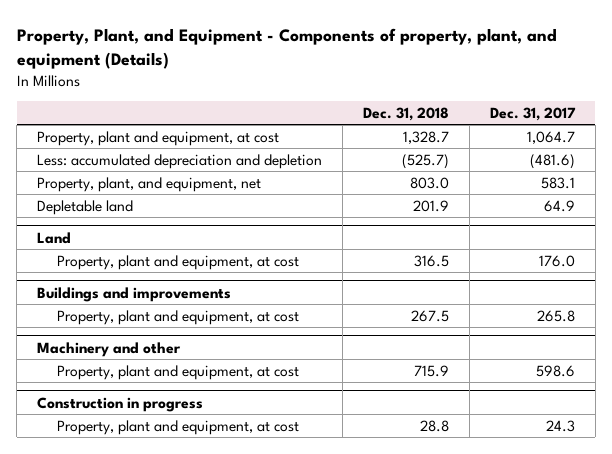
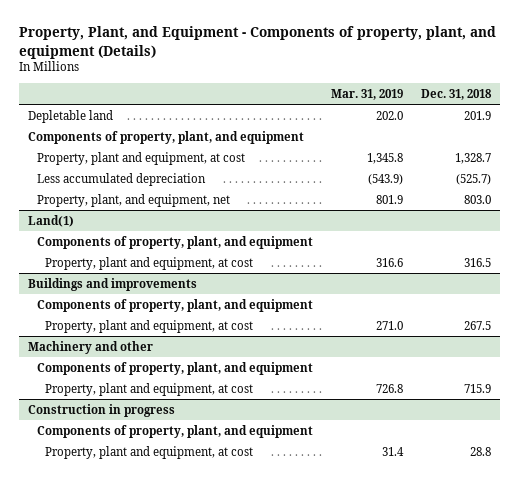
[490,106,577,121] Dec. 31, 2017 -> none
none -> [330,88,403,100] Mar. 31, 2019
[37,199,134,215] Depletable land -> [28,109,114,123] Depletable land
none -> [28,130,305,144] Components of property, plant, and equipment
[37,153,323,169] Less: accumulated depreciation and depletion -> [36,172,206,186] Less accumulated depreciation
[37,231,72,244] Land -> [28,214,75,227] Land(1)
none -> [36,235,313,249] Components of property, plant, and equipment
none -> [36,298,313,312] Components of property, plant, and equipment
none -> [36,361,313,375] Components of property, plant, and equipment
none -> [36,424,313,438] Components of property, plant, and equipment

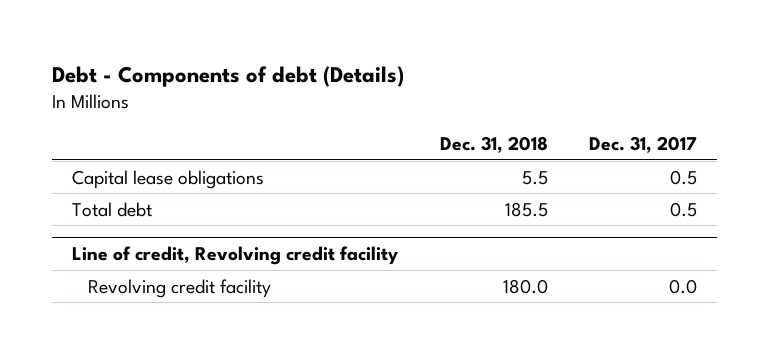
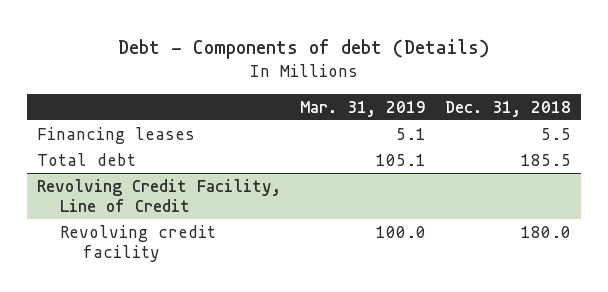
[588,136,697,154] Dec. 31, 2017 -> none
none -> [300,100,427,117] Mar. 31, 2019
[72,169,265,189] Capital lease obligations -> [36,126,195,144] Financing leases
[72,245,399,265] Line of credit, Revolving credit facility -> [36,178,281,212] Revolving Credit Facility, Line of Credit

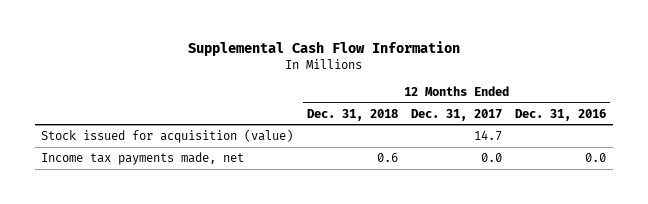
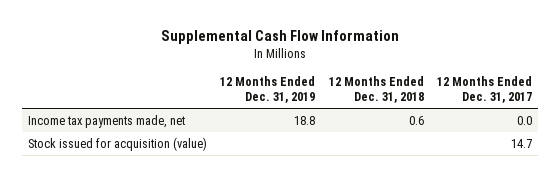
[515,108,607,121] Dec. 31, 2016 -> none
none -> [220,76,316,103] 12 Months Ended Dec. 31, 2019
[41,129,294,144] Stock issued for acquisition (value) -> [28,137,208,152] Stock issued for acquisition (value)

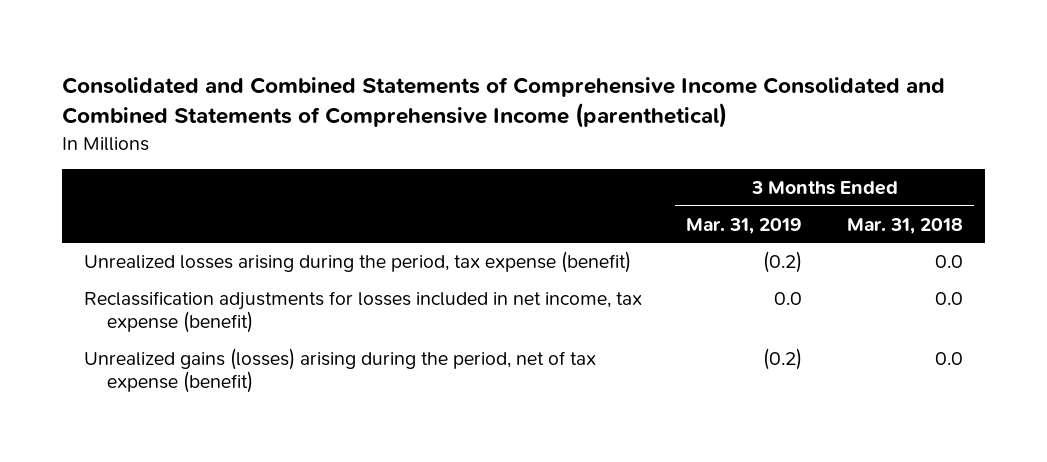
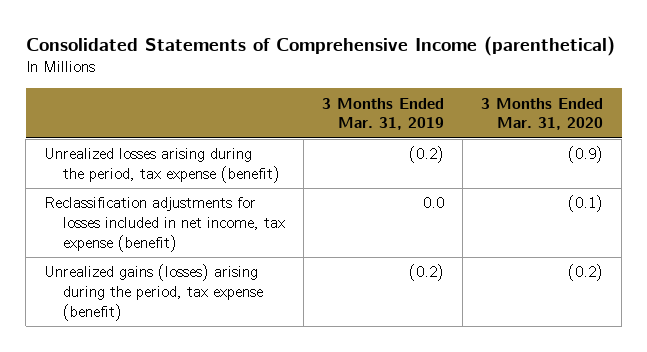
[62,76,946,129] Consolidated and Combined Statements of Comprehensive Income Consolidated and Combined Statements of Comprehensive Income (parenthetical) -> [25,35,615,56] Consolidated Statements of Comprehensive Income (parenthetical)
[846,217,963,234] Mar. 31, 2018 -> none
none -> [481,97,604,131] 3 Months Ended Mar. 31, 2020
[84,347,597,394] Unrealized gains (losses) arising during the period, net of tax expense (benefit) -> [44,264,264,321] Unrealized gains (losses) arising during the period, tax expense (benefit)

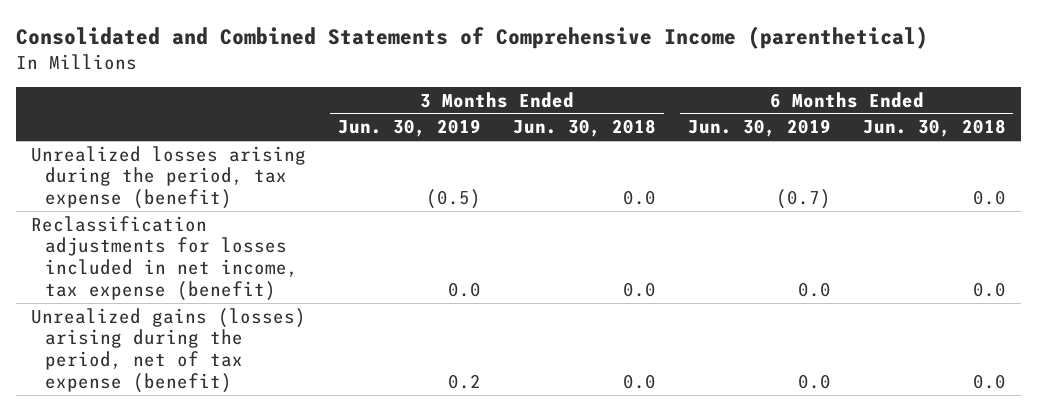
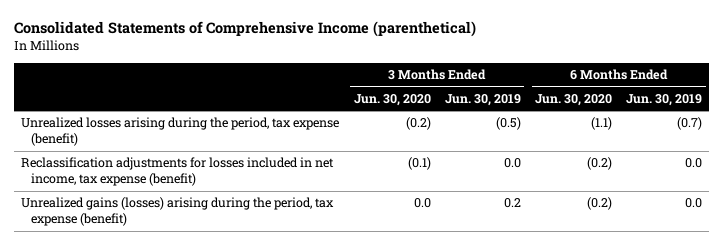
[15,26,928,50] Consolidated and Combined Statements of Comprehensive Income (parenthetical) -> [14,21,477,38] Consolidated Statements of Comprehensive Income (parenthetical)
[513,119,657,138] Jun. 30, 2018 -> none
[862,119,1006,138] Jun. 30, 2018 -> none
none -> [353,93,431,106] Jun. 30, 2020
none -> [535,93,613,106] Jun. 30, 2020
[31,307,307,393] Unrealized gains (losses) arising during the period, net of tax expense (benefit) -> [21,197,335,227] Unrealized gains (losses) arising during the period, tax expense (benefit)

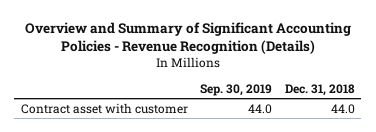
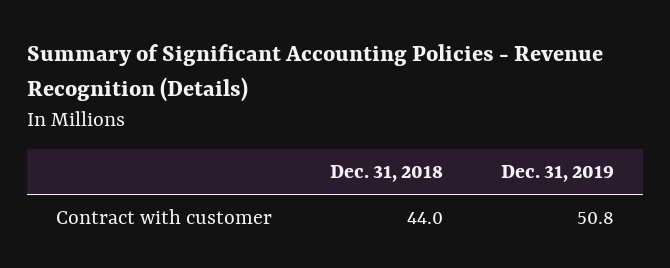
[24,21,351,55] Overview and Summary of Significant Accounting Policies - Revenue Recognition (Details) -> [26,44,603,103] Summary of Significant Accounting Policies - Revenue Recognition (Details)
[200,84,273,97] Sep. 30, 2019 -> none
none -> [500,164,614,182] Dec. 31, 2019
[20,102,188,114] Contract asset with customer -> [55,209,272,225] Contract with customer

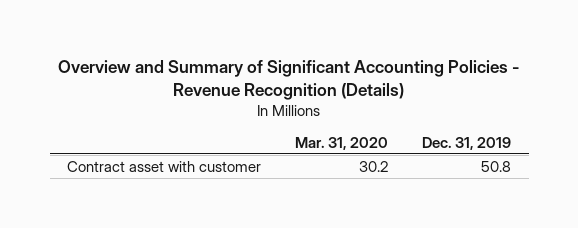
[26,44,603,103] Summary of Significant Accounting Policies - Revenue Recognition (Details) -> [58,59,520,100] Overview and Summary of Significant Accounting Policies - Revenue Recognition (Details)
[329,164,443,182] Dec. 31, 2018 -> none
none -> [295,136,389,150] Mar. 31, 2020
[55,209,272,225] Contract with customer -> [66,160,261,172] Contract asset with customer

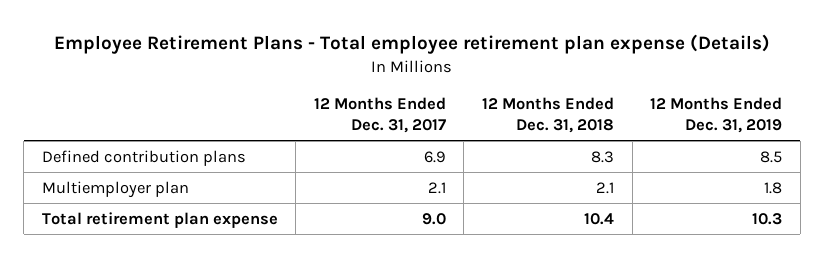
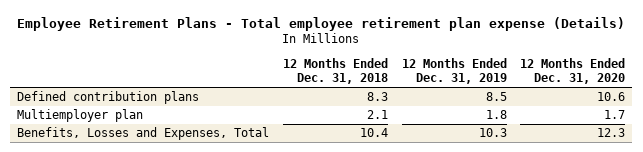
[313,97,446,133] 12 Months Ended Dec. 31, 2017 -> none
none -> [520,58,626,85] 12 Months Ended Dec. 31, 2020
[41,211,278,228] Total retirement plan expense -> [17,127,270,141] Benefits, Losses and Expenses, Total

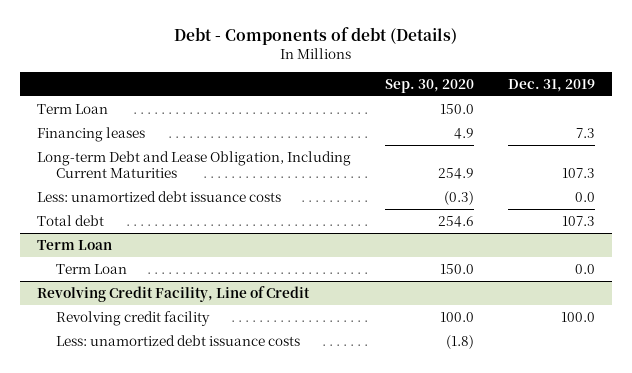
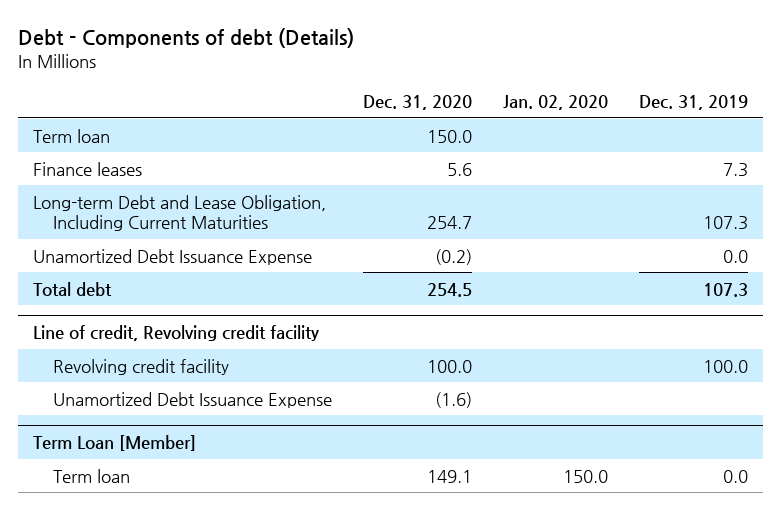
[385,78,475,93] Sep. 30, 2020 -> none
none -> [362,95,472,111] Dec. 31, 2020
none -> [502,95,608,111] Jan. 02, 2020
[37,103,109,114] Term Loan -> [33,128,111,143] Term loan
[37,126,146,142] Financing leases -> [33,161,143,176] Finance leases
[37,190,282,202] Less: unamortized debt issuance costs -> [33,248,313,265] Unamortized Debt Issuance Expense
[37,239,113,250] Term Loan -> none
[55,263,127,274] Term Loan -> none
[37,285,311,302] Revolving Credit Facility, Line of Credit -> [33,325,320,342] Line of credit, Revolving credit facility
[55,334,300,346] Less: unamortized debt issuance costs -> [52,391,332,408] Unamortized Debt Issuance Expense
none -> [33,435,197,452] Term Loan [Member]
none -> [52,468,130,483] Term loan

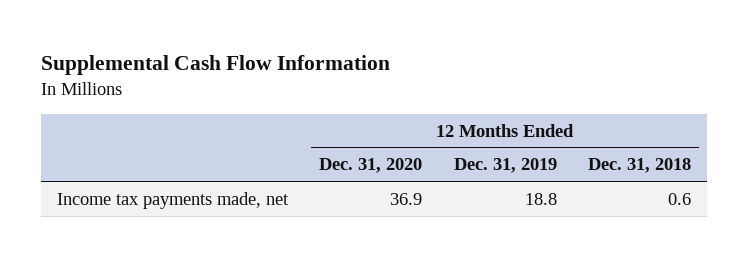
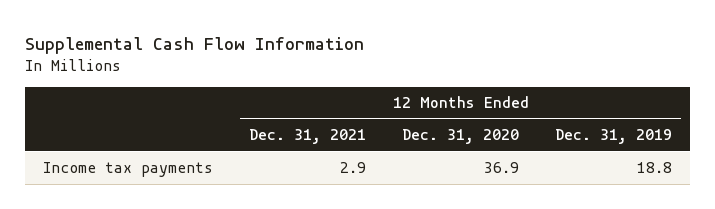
[588,158,692,174] Dec. 31, 2018 -> none
none -> [249,129,367,145] Dec. 31, 2021
[56,191,289,209] Income tax payments made, net -> [43,162,214,178] Income tax payments

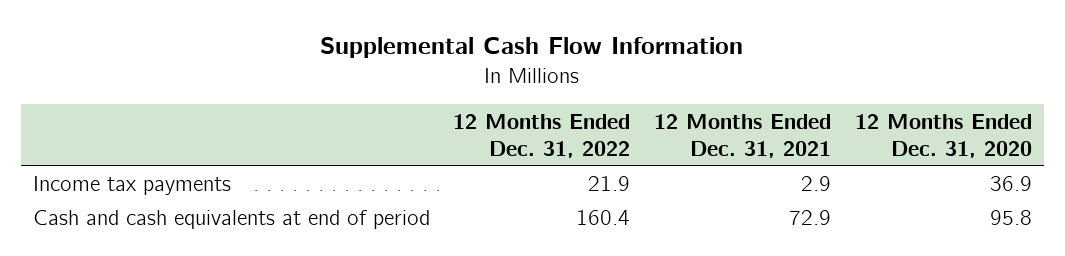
[555,129,673,145] Dec. 31, 2019 -> none
none -> [453,113,631,159] 12 Months Ended Dec. 31, 2022
none -> [32,210,430,230] Cash and cash equivalents at end of period

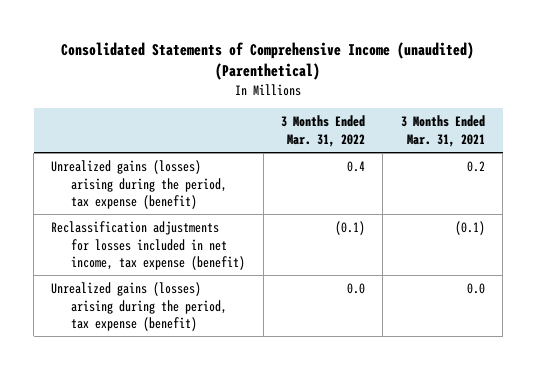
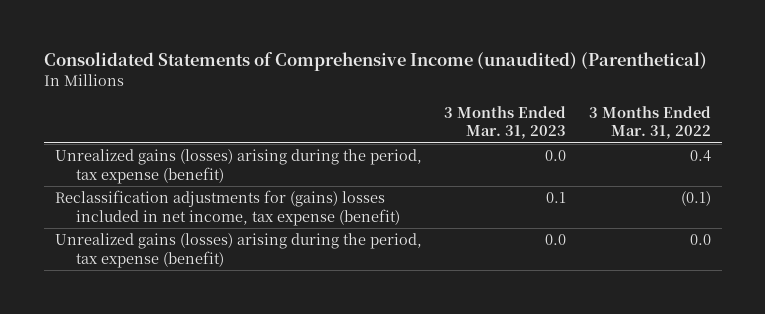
[400,115,485,147] 3 Months Ended Mar. 31, 2021 -> none
none -> [444,105,567,139] 3 Months Ended Mar. 31, 2023
[51,221,246,270] Reclassification adjustments for losses included in net income, tax expense (benefit) -> [54,190,400,226] Reclassification adjustments for (gains) losses included in net income, tax expense (benefit)

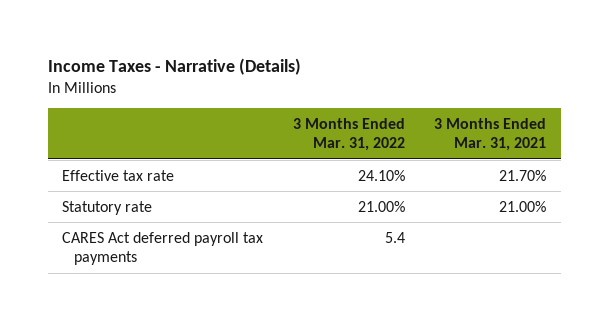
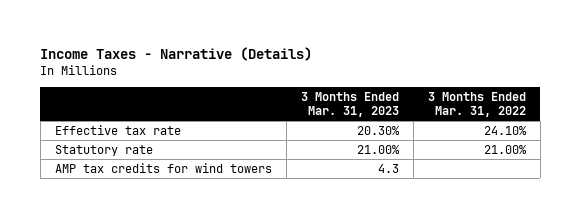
[434,117,547,152] 3 Months Ended Mar. 31, 2021 -> none
none -> [300,91,399,118] 3 Months Ended Mar. 31, 2023
[62,231,264,266] CARES Act deferred payroll tax payments -> none
none -> [54,162,272,173] AMP tax credits for wind towers

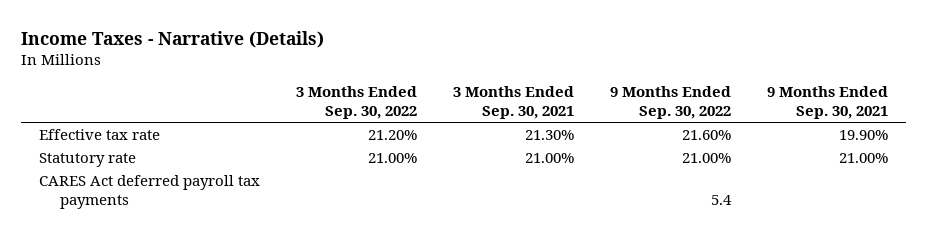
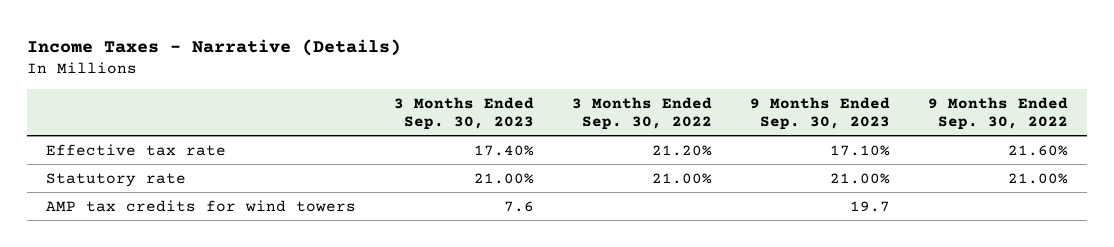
[453,85,575,120] 3 Months Ended Sep. 30, 2021 -> none
[767,85,889,120] 9 Months Ended Sep. 30, 2021 -> none
none -> [394,96,535,130] 3 Months Ended Sep. 30, 2023
none -> [750,96,891,130] 9 Months Ended Sep. 30, 2023
[39,174,261,210] CARES Act deferred payroll tax payments -> none
none -> [46,199,357,212] AMP tax credits for wind towers

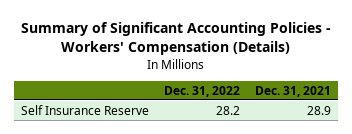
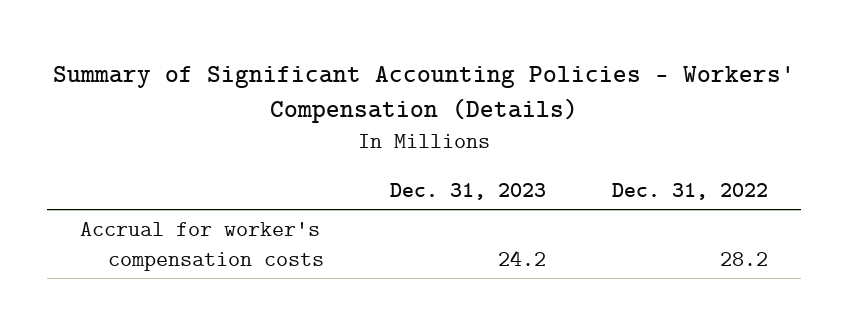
[254,85,331,97] Dec. 31, 2021 -> none
none -> [389,182,546,200] Dec. 31, 2023
[21,104,150,115] Self Insurance Reserve -> [80,222,324,271] Accrual for worker's compensation costs

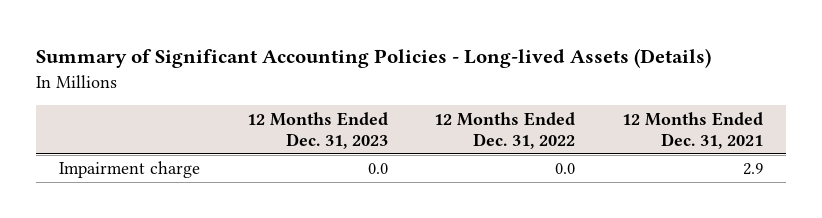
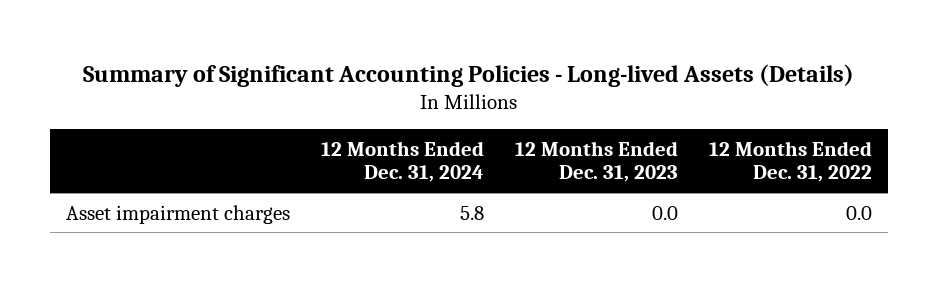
[621,111,763,150] 12 Months Ended Dec. 31, 2021 -> none
none -> [321,141,485,183] 12 Months Ended Dec. 31, 2024
[59,161,201,179] Impairment charge -> [65,204,290,224] Asset impairment charges

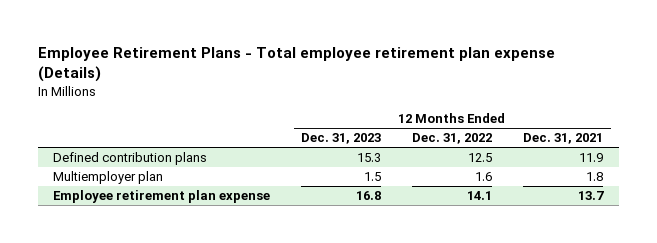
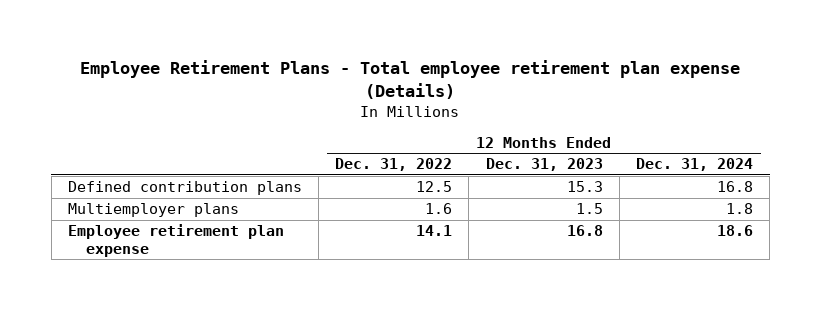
[523,133,604,145] Dec. 31, 2021 -> none
none -> [635,158,753,172] Dec. 31, 2024
[53,171,164,185] Multiemployer plan -> [67,203,239,218] Multiemployer plans

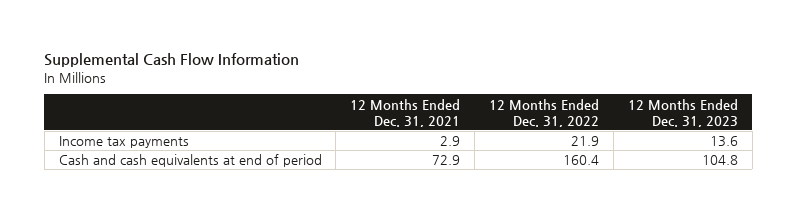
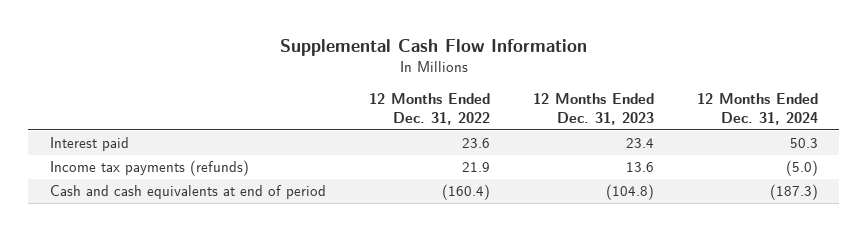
[350,98,461,127] 12 Months Ended Dec. 31, 2021 -> none
none -> [696,93,818,126] 12 Months Ended Dec. 31, 2024
none -> [49,137,129,152] Interest paid
[58,136,189,149] Income tax payments -> [49,160,249,177] Income tax payments (refunds)
[563,155,600,166] 160.4 -> [441,184,490,201] (160.4)
[701,155,738,166] 104.8 -> [605,184,654,201] (104.8)

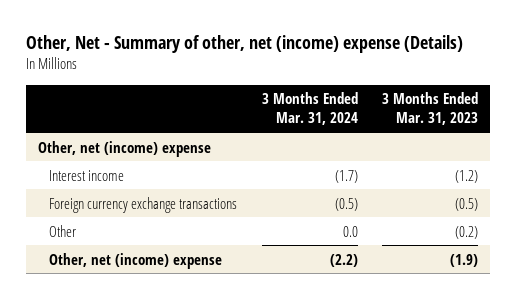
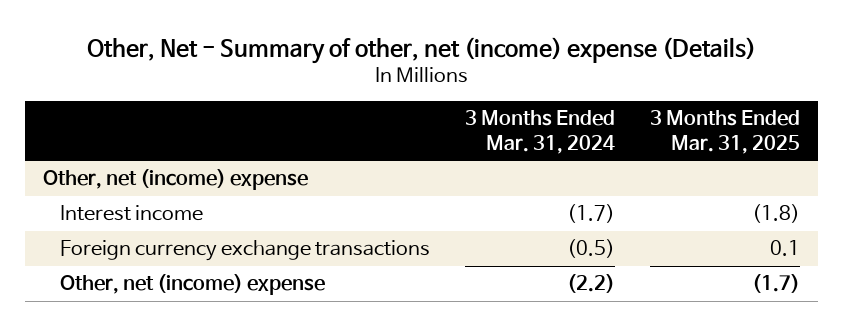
[381,92,478,126] 3 Months Ended Mar. 31, 2023 -> none
none -> [650,110,801,154] 3 Months Ended Mar. 31, 2025
[49,224,77,237] Other -> none

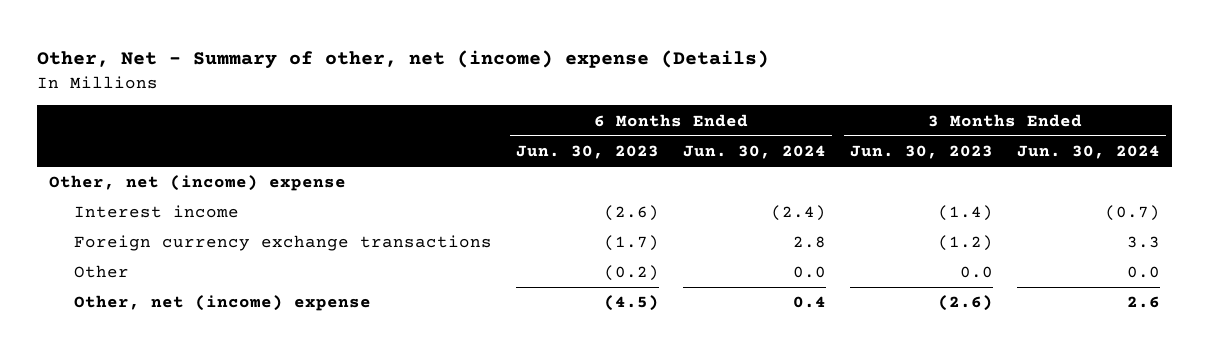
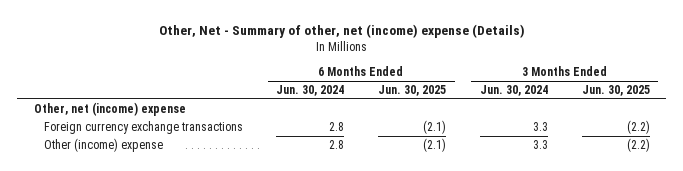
[516,144,660,159] Jun. 30, 2023 -> none
[850,144,994,159] Jun. 30, 2023 -> none
none -> [378,85,447,97] Jun. 30, 2025
none -> [581,85,650,97] Jun. 30, 2025
[74,205,240,219] Interest income -> none
[74,265,130,279] Other -> none
[74,295,372,312] Other, net (income) expense -> [43,138,163,153] Other (income) expense
[793,296,827,309] 0.4 -> [329,140,345,150] 2.8
[1127,296,1161,309] 2.6 -> [532,140,548,150] 3.3

